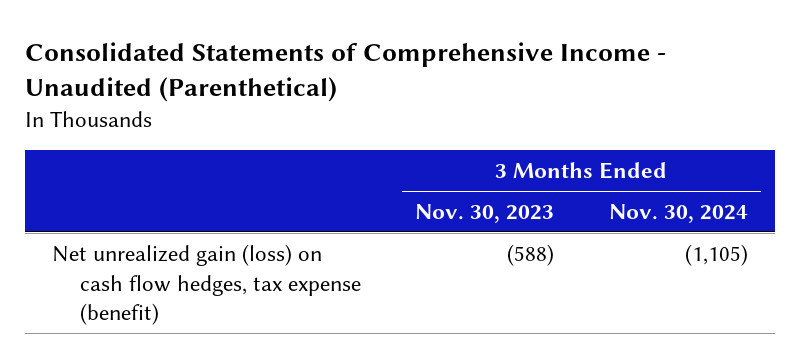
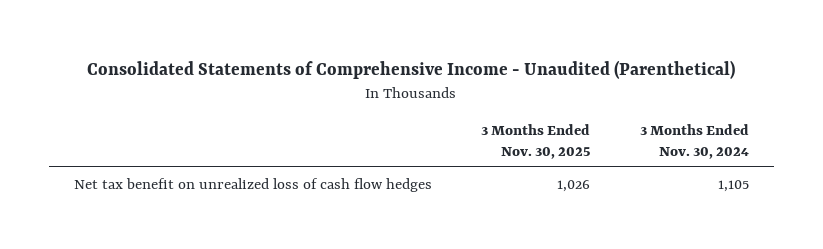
[415,203,555,223] Nov. 30, 2023 -> none
none -> [481,124,591,159] 3 Months Ended Nov. 30, 2025
[52,243,361,326] Net unrealized gain (loss) on cash flow hedges, tax expense (benefit) -> [73,177,432,192] Net tax benefit on unrealized loss of cash flow hedges
[684,243,748,266] (1,105) -> [718,179,750,192] 1,105

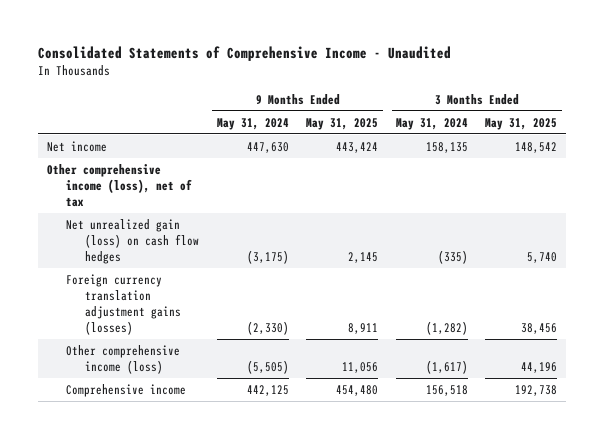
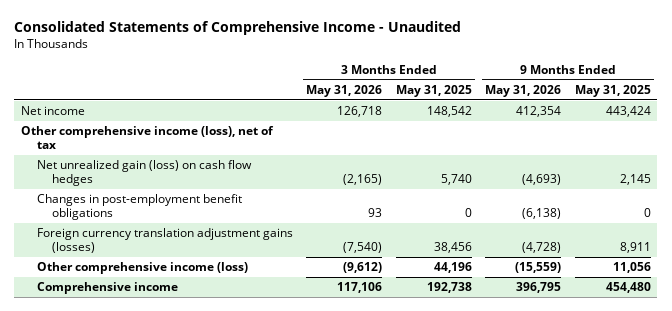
[216,117,289,130] May 31, 2024 -> none
[395,117,468,130] May 31, 2024 -> none
none -> [306,84,383,97] May 31, 2026
none -> [485,84,562,97] May 31, 2026
none -> [36,194,242,221] Changes in post-employment benefit obligations

